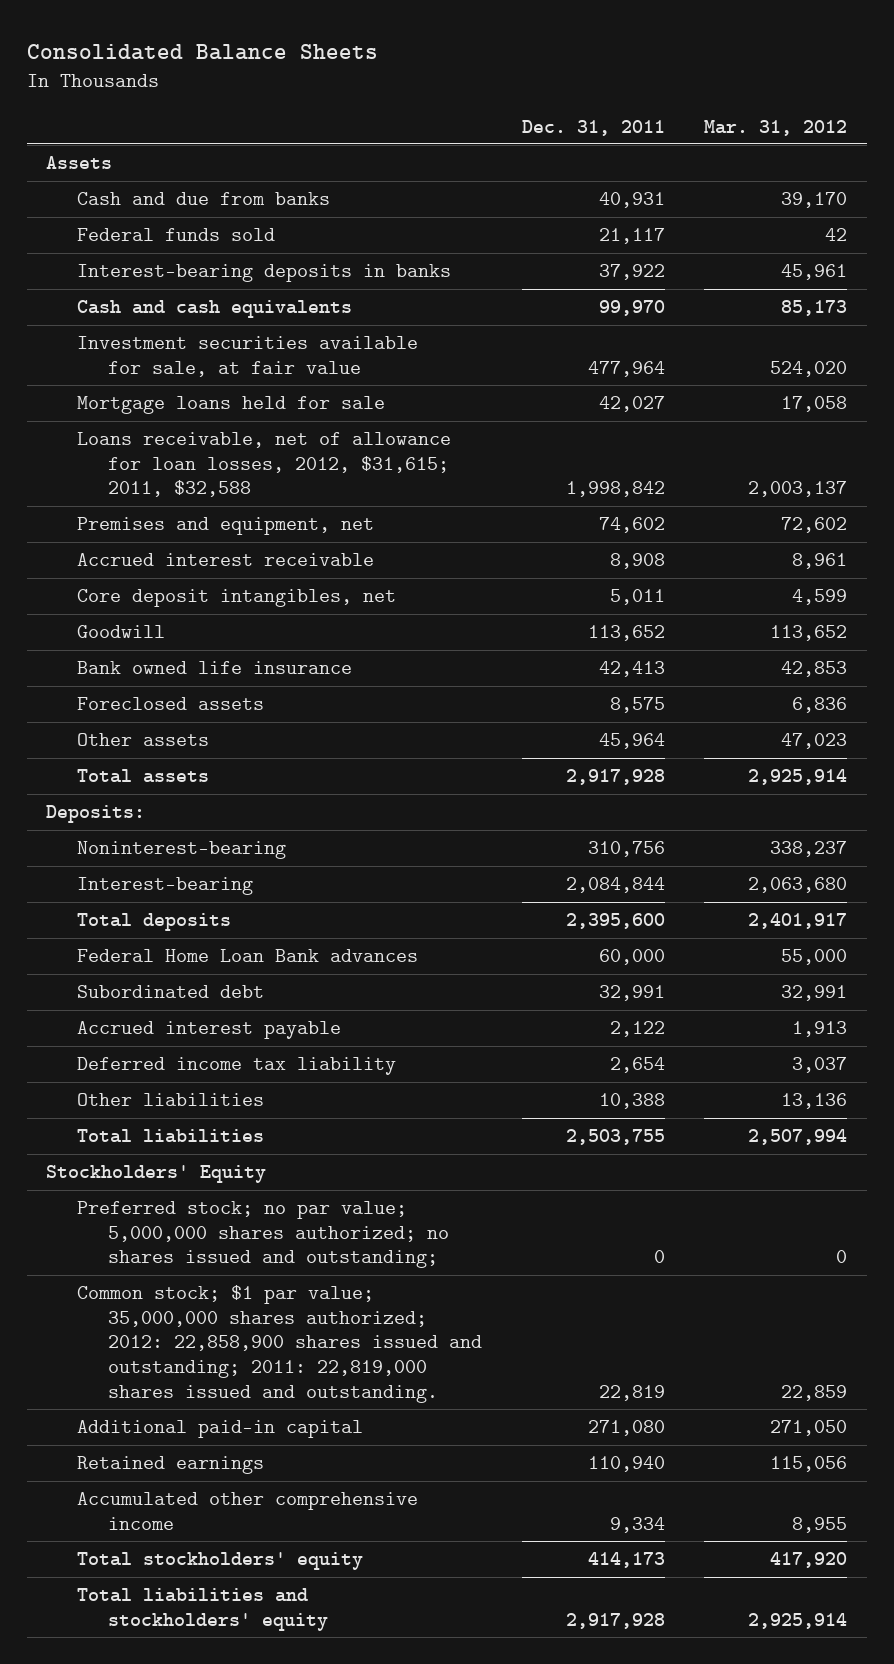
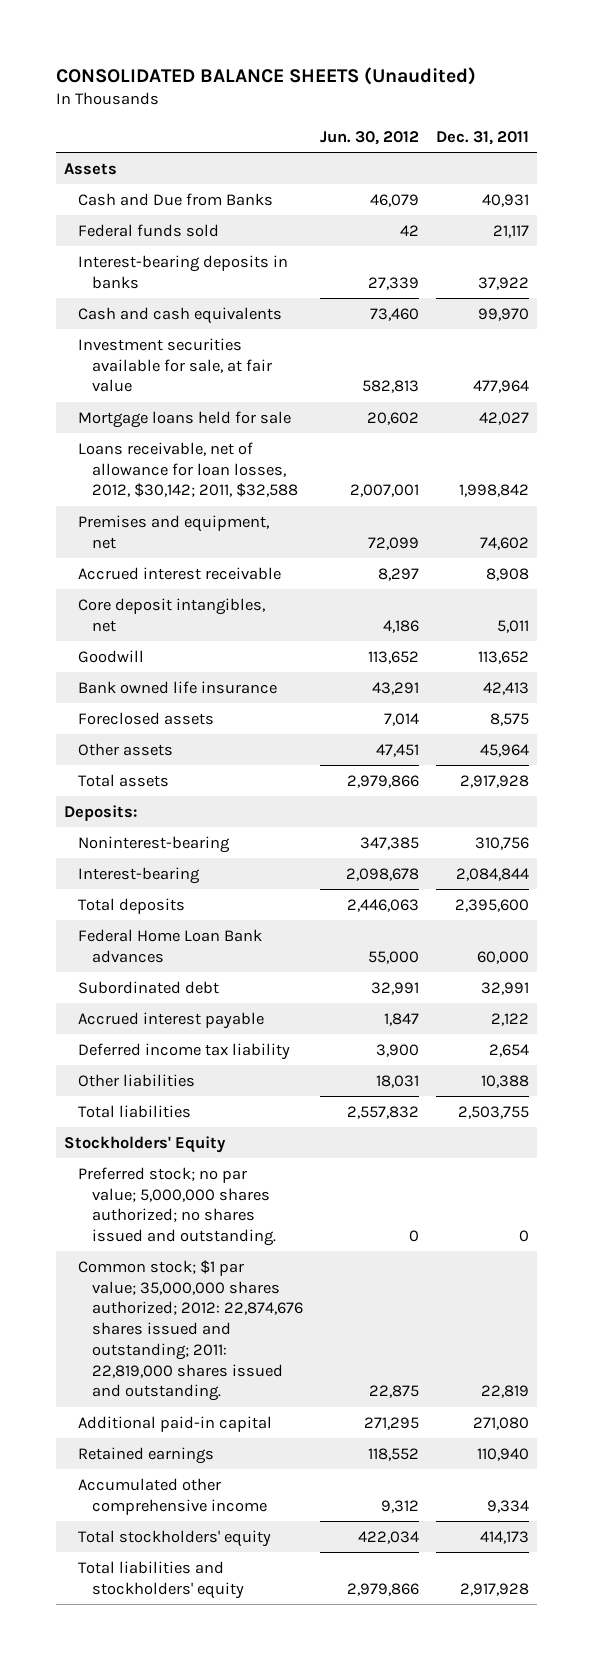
[26,44,378,61] Consolidated Balance Sheets -> [55,66,476,85] CONSOLIDATED BALANCE SHEETS (Unaudited)
[704,119,848,136] Mar. 31, 2012 -> none
none -> [319,130,419,145] Jun. 30, 2012
[77,192,331,206] Cash and due from banks -> [78,192,274,206] Cash and Due from Banks
[77,432,452,498] Loans receivable, net of allowance for loan losses, 2012, $31,615; 2011, $32,588 -> [78,441,298,498] Loans receivable, net of allowance for loan losses, 2012, $30,142; 2011, $32,588
[77,1201,450,1269] Preferred stock; no par value; 5,000,000 shares authorized; no shares issued and outstanding; -> [78,1166,276,1247] Preferred stock; no par value; 5,000,000 shares authorized; no shares issued and outstanding.
[77,1285,483,1403] Common stock; $1 par value; 35,000,000 shares authorized; 2012: 22,858,900 shares issued and outstanding; 2011: 22,819,000 shares issued and outstanding. -> [78,1259,303,1402] Common stock; $1 par value; 35,000,000 shares authorized; 2012: 22,874,676 shares issued and outstanding; 2011: 22,819,000 shares issued and outstanding.

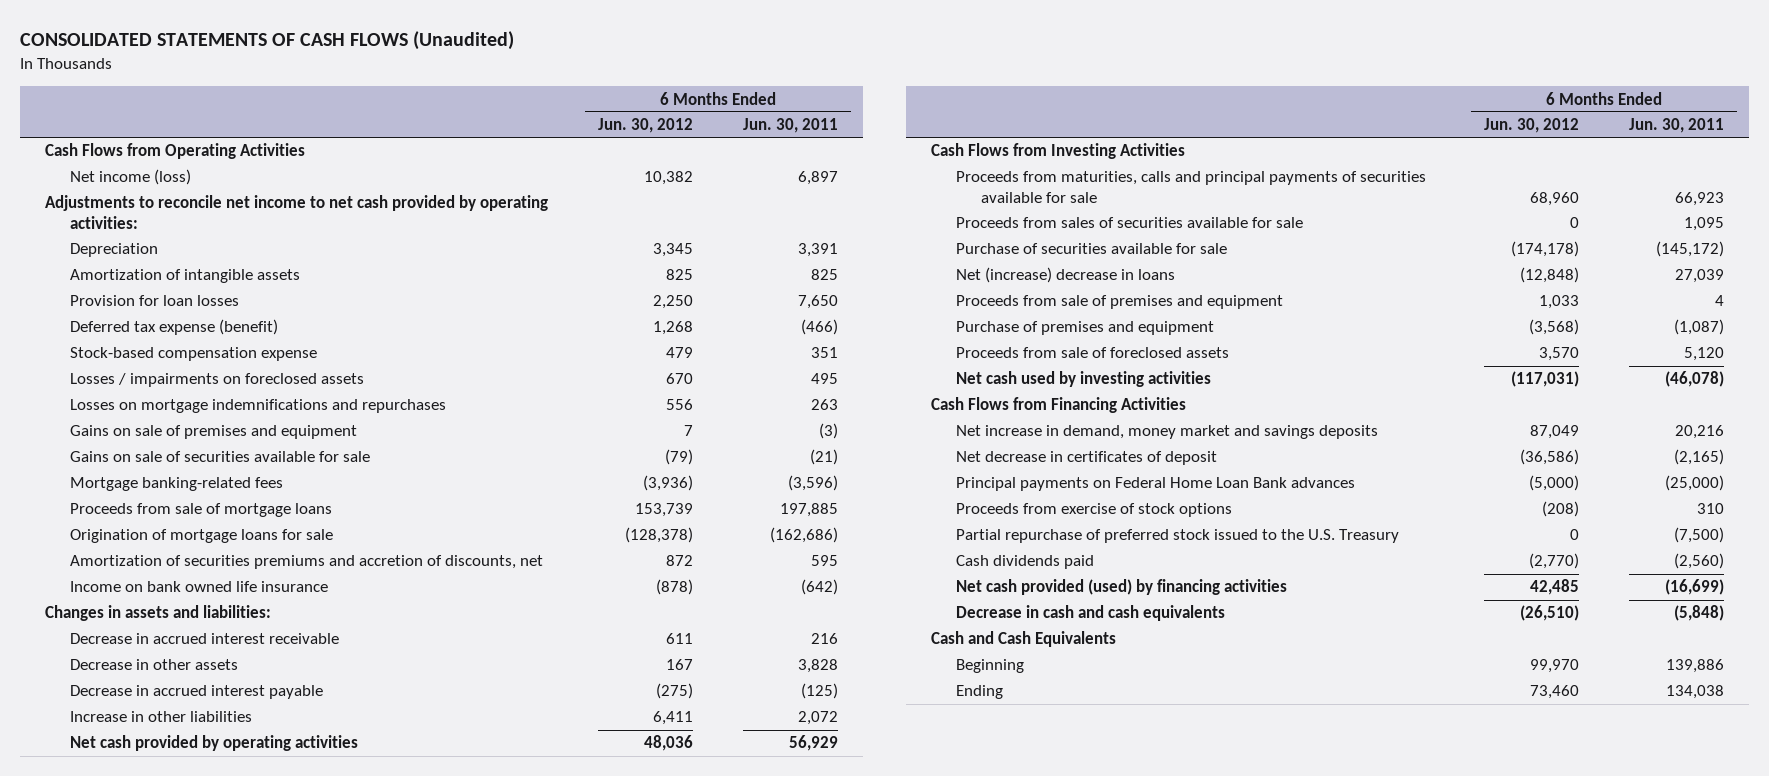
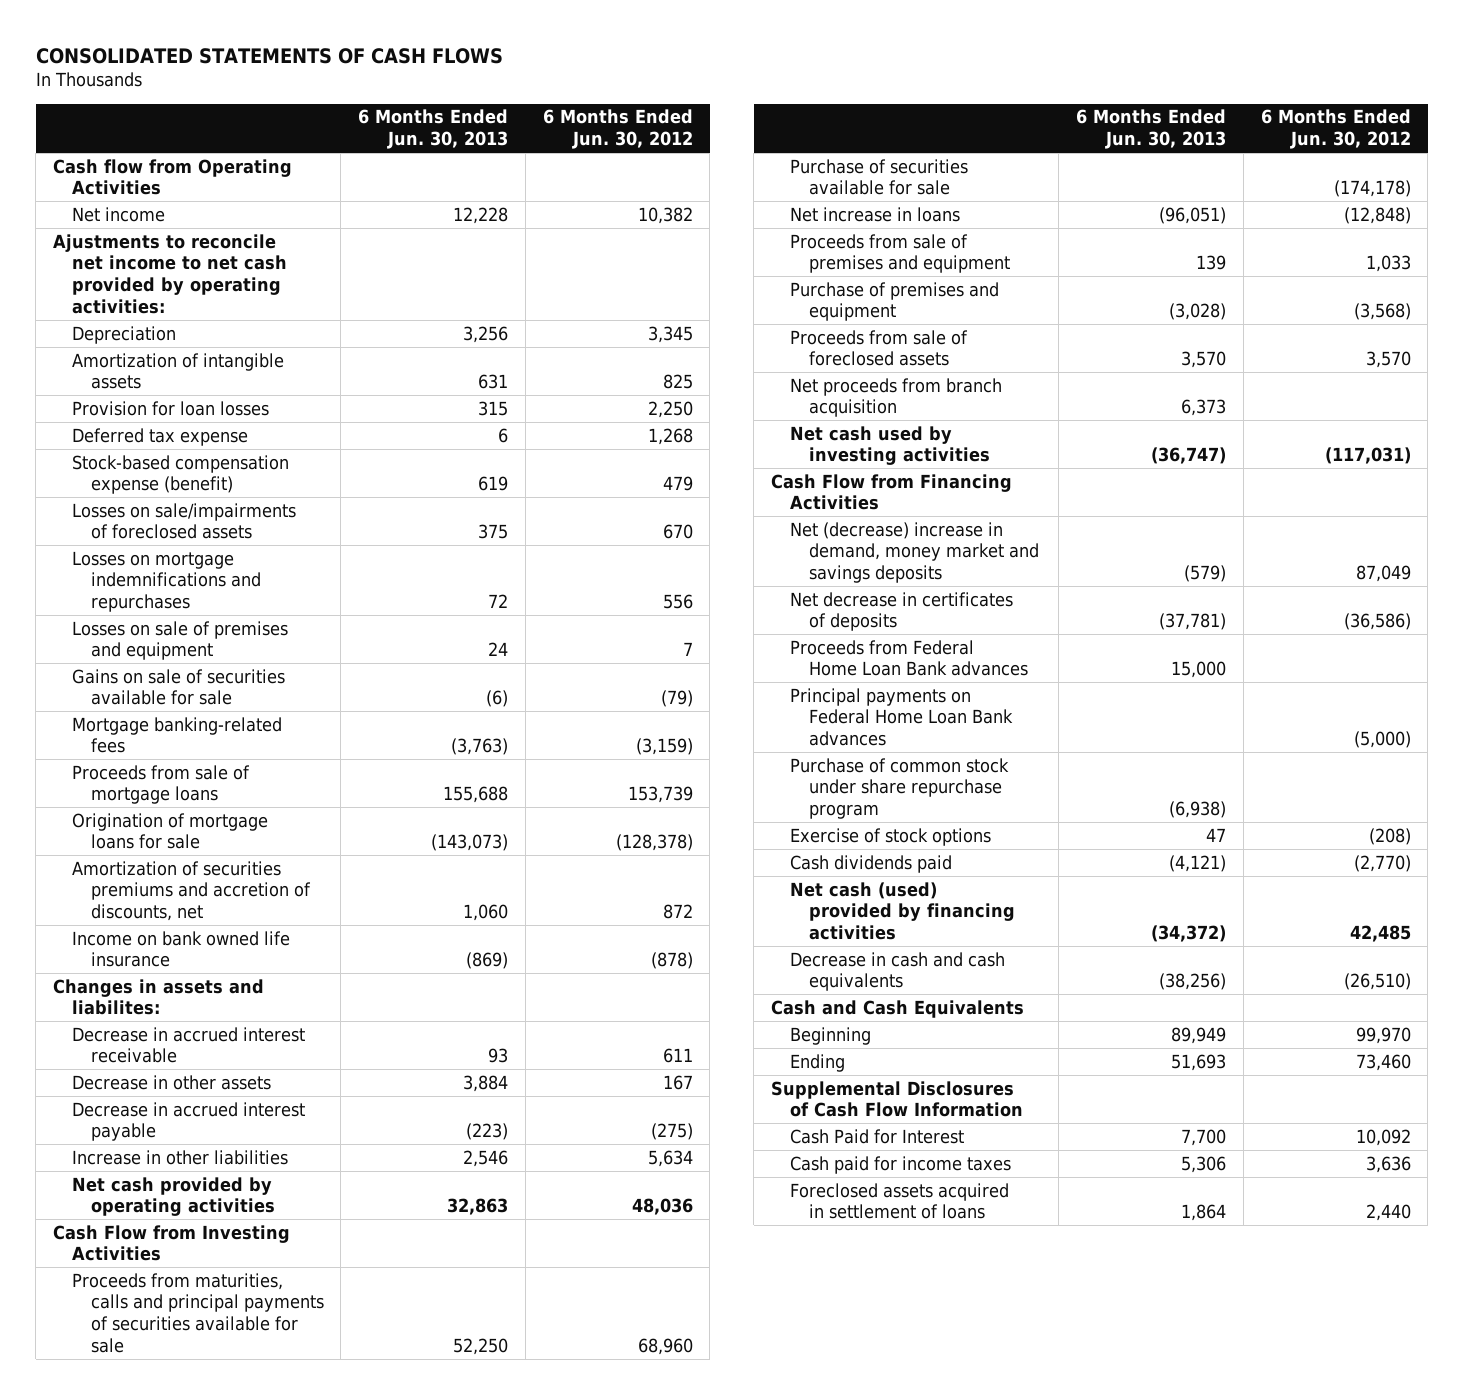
[19,31,514,51] CONSOLIDATED STATEMENTS OF CASH FLOWS (Unaudited) -> [35,47,503,64] CONSOLIDATED STATEMENTS OF CASH FLOWS
[743,118,839,134] Jun. 30, 2011 -> none
none -> [358,109,509,150] 6 Months Ended Jun. 30, 2013
[44,143,305,160] Cash Flows from Operating Activities -> [52,158,292,196] Cash flow from Operating Activities
[69,169,191,186] Net income (loss) -> [71,206,165,222] Net income
[44,195,548,229] Adjustments to reconcile net income to net cash provided by operating activities: -> [52,233,287,314] Ajustments to reconcile net income to net cash provided by operating activities:
[69,319,278,336] Deferred tax expense (benefit) -> [71,427,248,446] Deferred tax expense
[69,347,317,362] Stock-based compensation expense -> [71,454,289,495] Stock-based compensation expense (benefit)
[69,373,364,388] Losses / impairments on foreclosed assets -> [71,502,296,540] Losses on sale/impairments of foreclosed assets
[69,425,357,440] Gains on sale of premises and equipment -> [71,620,288,661] Losses on sale of premises and equipment
[642,475,693,492] (3,936) -> [635,738,693,756] (3,159)
[44,605,271,622] Changes in assets and liabilities: -> [52,978,264,1016] Changes in assets and liabilites:
[652,711,693,726] 6,411 -> [647,1149,693,1167] 5,634
[930,143,1185,160] Cash Flows from Investing Activities -> [52,1224,290,1262] Cash Flow from Investing Activities
[955,217,1303,229] Proceeds from sales of securities available for sale -> none
[955,267,1175,284] Net (increase) decrease in loans -> [789,206,960,222] Net increase in loans
none -> [789,377,1002,418] Net proceeds from branch acquisition
[930,397,1186,414] Cash Flows from Financing Activities -> [770,473,1012,511] Cash Flow from Financing Activities
[955,425,1378,440] Net increase in demand, money market and savings deposits -> [789,521,1039,584] Net (decrease) increase in demand, money market and savings deposits
[955,451,1217,466] Net decrease in certificates of deposit -> [789,591,1013,632] Net decrease in certificates of deposits
none -> [789,639,1028,677] Proceeds from Federal Home Loan Bank advances
[955,529,1399,544] Partial repurchase of preferred stock issued to the U.S. Treasury -> none
none -> [789,757,1009,820] Purchase of common stock under share repurchase program
[955,503,1232,518] Proceeds from exercise of stock options -> [789,827,991,846] Exercise of stock options
[955,579,1287,596] Net cash provided (used) by financing activities -> [789,881,1015,941] Net cash (used) provided by financing activities
none -> [770,1080,1023,1118] Supplemental Disclosures of Cash Flow Information
none -> [789,1128,964,1144] Cash Paid for Interest
none -> [789,1155,1011,1174] Cash paid for income taxes
none -> [789,1182,1009,1220] Foreclosed assets acquired in settlement of loans

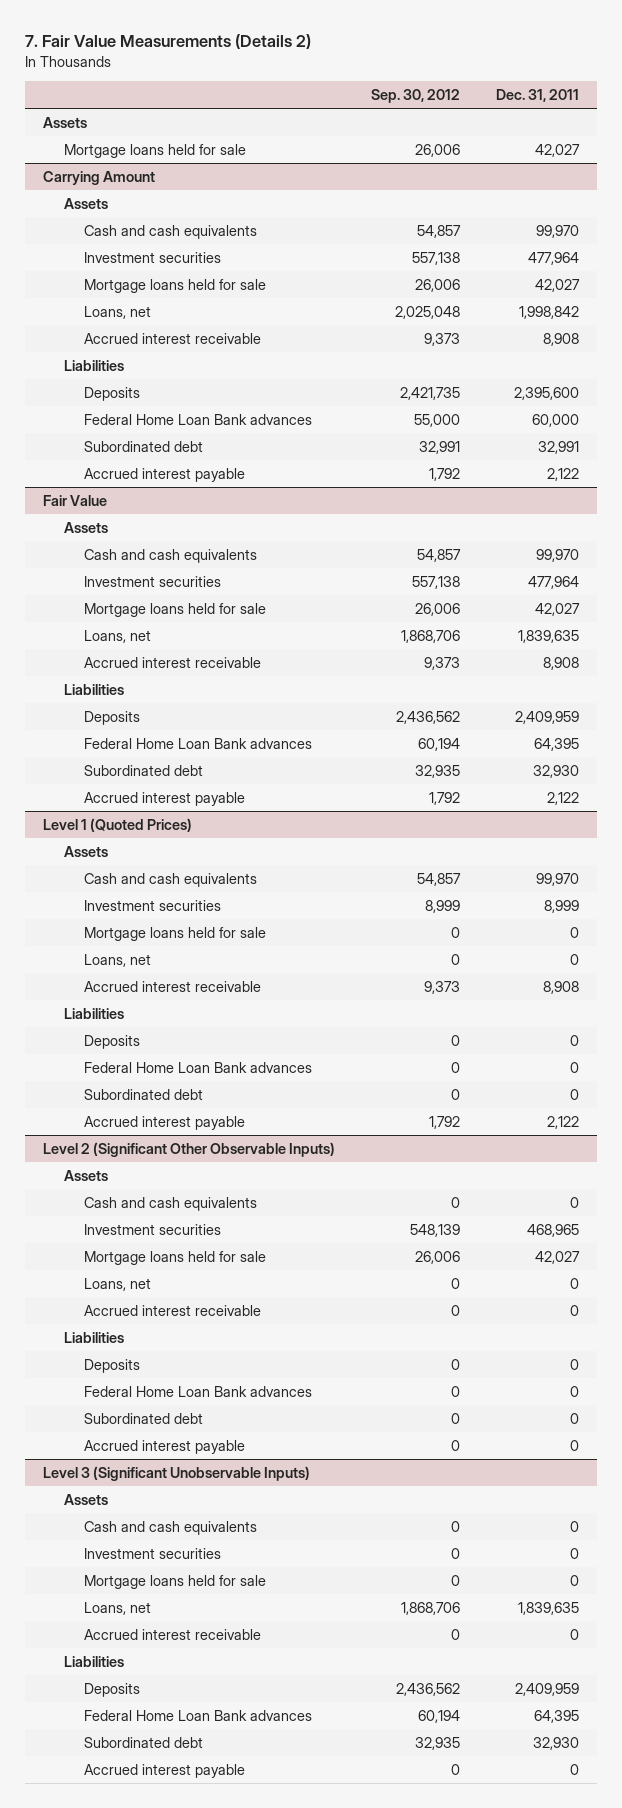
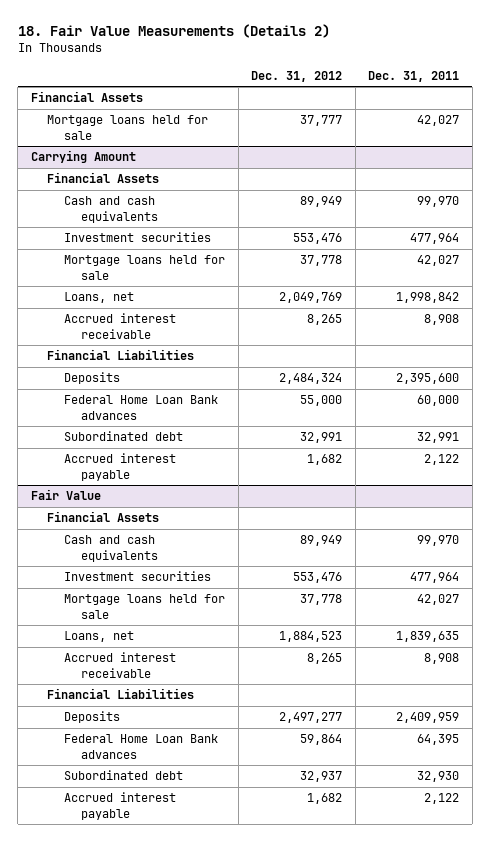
[24,34,311,50] 7. Fair Value Measurements (Details 2) -> [17,24,330,39] 18. Fair Value Measurements (Details 2)
[370,89,460,104] Sep. 30, 2012 -> none
none -> [251,70,343,82] Dec. 31, 2012
[42,116,87,128] Assets -> [30,91,143,103] Financial Assets
[63,197,108,209] Assets -> [47,172,160,184] Financial Assets
[63,359,124,371] Liabilities -> [47,349,195,361] Financial Liabilities
[63,521,108,533] Assets -> [47,511,160,523] Financial Assets
[63,683,124,695] Liabilities -> [47,688,195,700] Financial Liabilities
[42,817,192,832] Level 1 (Quoted Prices) -> none
[63,845,108,857] Assets -> none
[84,872,258,887] Cash and cash equivalents -> none
[84,899,222,911] Investment securities -> none
[84,926,267,941] Mortgage loans held for sale -> none
[84,953,152,967] Loans, net -> none
[84,980,262,992] Accrued interest receivable -> none
[63,1007,124,1019] Liabilities -> none
[84,1034,141,1049] Deposits -> none
[84,1061,313,1073] Federal Home Loan Bank advances -> none
[84,1088,204,1100] Subordinated debt -> none
[84,1115,246,1130] Accrued interest payable -> none
[42,1141,335,1157] Level 2 (Significant Other Observable Inputs) -> none
[63,1169,108,1181] Assets -> none
[84,1196,258,1211] Cash and cash equivalents -> none
[84,1223,222,1235] Investment securities -> none
[84,1250,267,1265] Mortgage loans held for sale -> none
[84,1277,152,1291] Loans, net -> none
[84,1304,262,1316] Accrued interest receivable -> none
[63,1331,124,1343] Liabilities -> none
[84,1358,141,1373] Deposits -> none
[84,1385,313,1397] Federal Home Loan Bank advances -> none
[84,1412,204,1424] Subordinated debt -> none
[84,1439,246,1454] Accrued interest payable -> none
[42,1465,310,1481] Level 3 (Significant Unobservable Inputs) -> none
[63,1493,108,1505] Assets -> none
[84,1520,258,1535] Cash and cash equivalents -> none
[84,1547,222,1559] Investment securities -> none
[84,1574,267,1589] Mortgage loans held for sale -> none
[84,1601,152,1615] Loans, net -> none
[84,1628,262,1640] Accrued interest receivable -> none
[63,1655,124,1667] Liabilities -> none
[84,1682,141,1697] Deposits -> none
[84,1709,313,1721] Federal Home Loan Bank advances -> none
[84,1736,204,1748] Subordinated debt -> none
[84,1763,246,1778] Accrued interest payable -> none

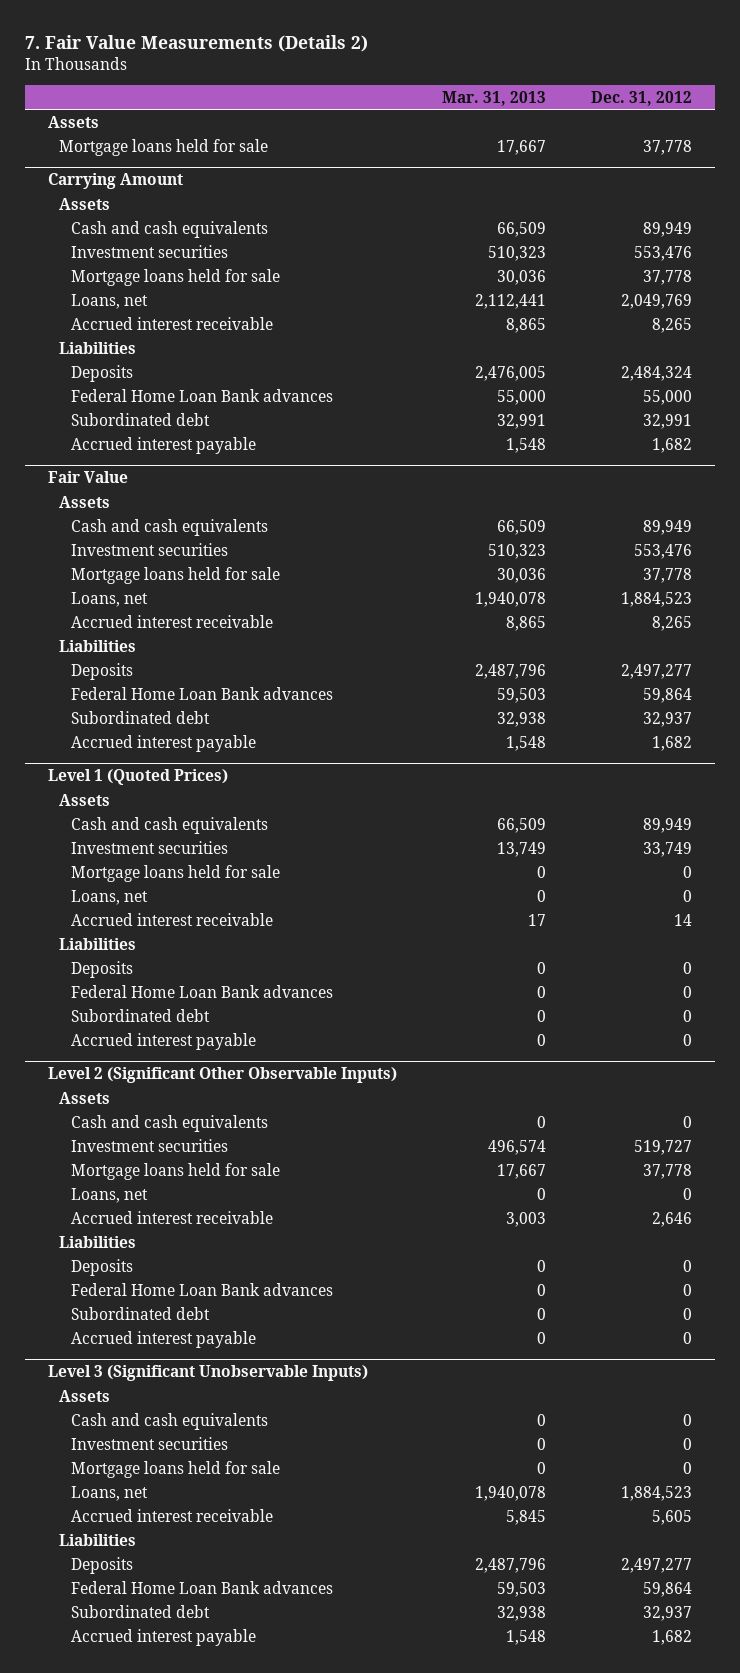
[17,24,330,39] 18. Fair Value Measurements (Details 2) -> [24,34,368,52] 7. Fair Value Measurements (Details 2)
[368,70,460,82] Dec. 31, 2011 -> none
none -> [441,90,546,106] Mar. 31, 2013
[30,91,143,103] Financial Assets -> [47,115,99,128] Assets
[300,115,343,127] 37,777 -> [643,139,693,155] 37,778
[47,172,160,184] Financial Assets -> [59,197,111,210] Assets
[47,349,195,361] Financial Liabilities -> [59,341,137,354] Liabilities
[47,511,160,523] Financial Assets -> [59,495,111,508] Assets
[47,688,195,700] Financial Liabilities -> [59,639,137,652] Liabilities
none -> [47,769,228,786] Level 1 (Quoted Prices)
none -> [59,793,111,806] Assets
none -> [71,816,269,834] Cash and cash equivalents
none -> [71,840,229,854] Investment securities
none -> [71,864,281,882] Mortgage loans held for sale
none -> [71,889,149,905] Loans, net
none -> [71,912,274,926] Accrued interest receivable
none -> [59,937,137,950] Liabilities
none -> [71,960,134,978] Deposits
none -> [71,984,334,998] Federal Home Loan Bank advances
none -> [71,1008,211,1022] Subordinated debt
none -> [71,1032,257,1050] Accrued interest payable
none -> [47,1067,397,1084] Level 2 (Significant Other Observable Inputs)
none -> [59,1091,111,1104] Assets
none -> [71,1114,269,1132] Cash and cash equivalents
none -> [71,1138,229,1152] Investment securities
none -> [71,1162,281,1180] Mortgage loans held for sale
none -> [71,1187,149,1203] Loans, net
none -> [71,1210,274,1224] Accrued interest receivable
none -> [59,1235,137,1248] Liabilities
none -> [71,1258,134,1276] Deposits
none -> [71,1282,334,1296] Federal Home Loan Bank advances
none -> [71,1306,211,1320] Subordinated debt
none -> [71,1330,257,1348] Accrued interest payable
none -> [47,1365,368,1382] Level 3 (Significant Unobservable Inputs)
none -> [59,1389,111,1402] Assets
none -> [71,1412,269,1430] Cash and cash equivalents
none -> [71,1436,229,1450] Investment securities
none -> [71,1460,281,1478] Mortgage loans held for sale
none -> [71,1485,149,1501] Loans, net
none -> [71,1508,274,1522] Accrued interest receivable
none -> [59,1533,137,1546] Liabilities
none -> [71,1556,134,1574] Deposits
none -> [71,1580,334,1594] Federal Home Loan Bank advances
none -> [71,1604,211,1618] Subordinated debt
none -> [71,1628,257,1646] Accrued interest payable

